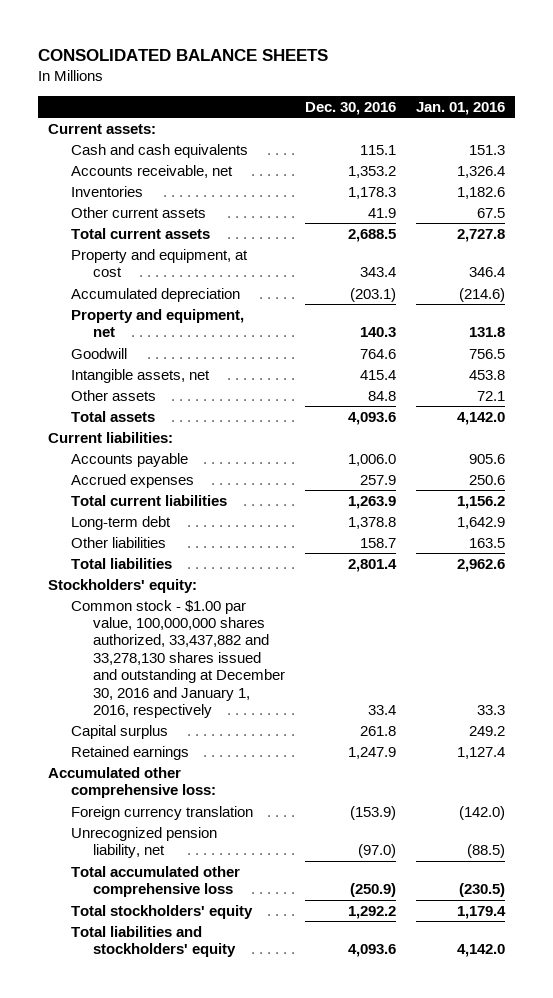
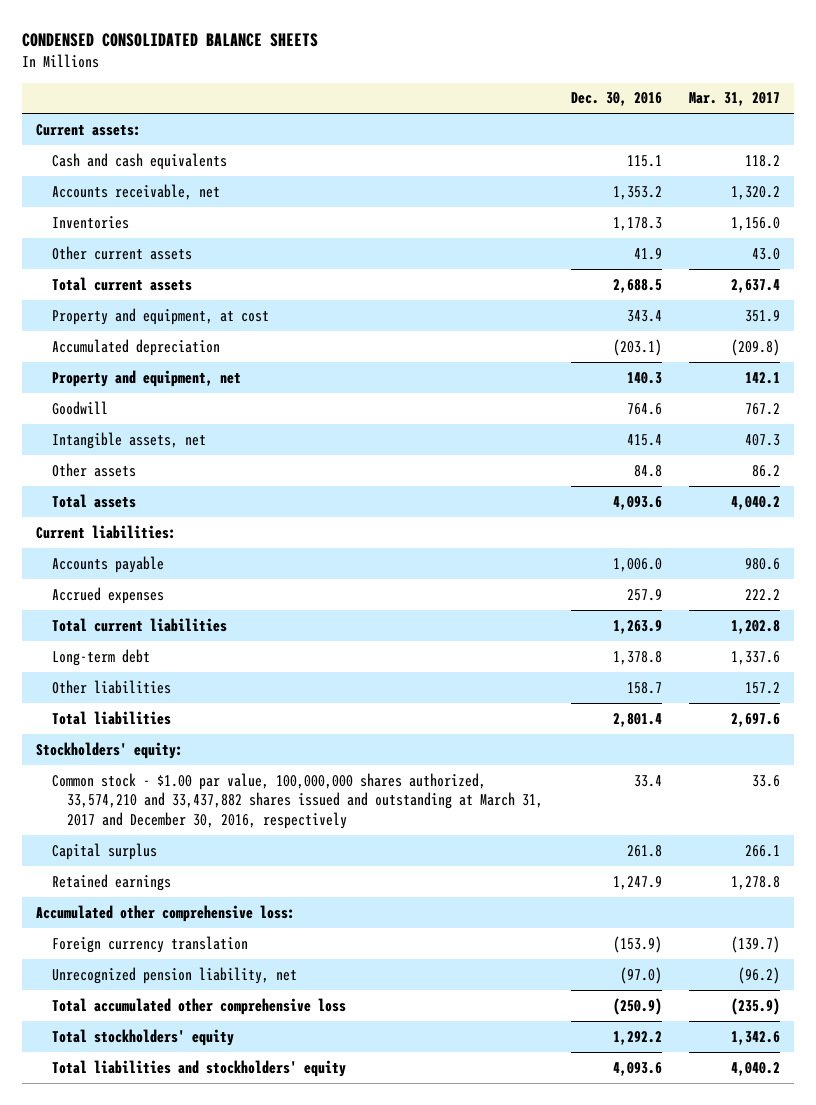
[38,49,329,62] CONSOLIDATED BALANCE SHEETS -> [22,33,319,48] CONDENSED CONSOLIDATED BALANCE SHEETS
[416,101,506,115] Jan. 01, 2016 -> none
none -> [688,92,780,107] Mar. 31, 2017
[70,599,286,718] Common stock - $1.00 par value, 100,000,000 shares authorized, 33,437,882 and 33,278,130 shares issued and outstanding at December 30, 2016 and January 1, 2016, respectively -> [51,772,544,829] Common stock - $1.00 par value, 100,000,000 shares authorized, 33,574,210 and 33,437,882 shares issued and outstanding at March 31, 2017 and December 30, 2016, respectively

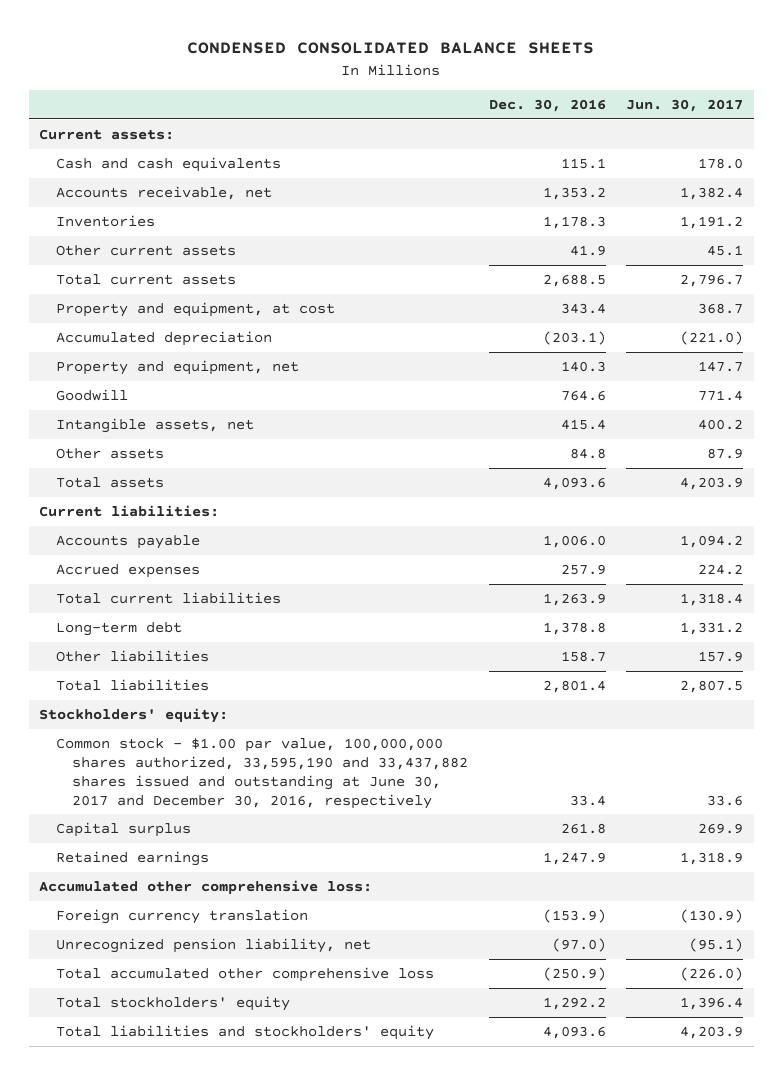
[688,92,780,107] Mar. 31, 2017 -> none
none -> [626,99,744,113] Jun. 30, 2017
[51,772,544,829] Common stock - $1.00 par value, 100,000,000 shares authorized, 33,574,210 and 33,437,882 shares issued and outstanding at March 31, 2017 and December 30, 2016, respectively -> [55,737,468,809] Common stock - $1.00 par value, 100,000,000 shares authorized, 33,595,190 and 33,437,882 shares issued and outstanding at June 30, 2017 and December 30, 2016, respectively

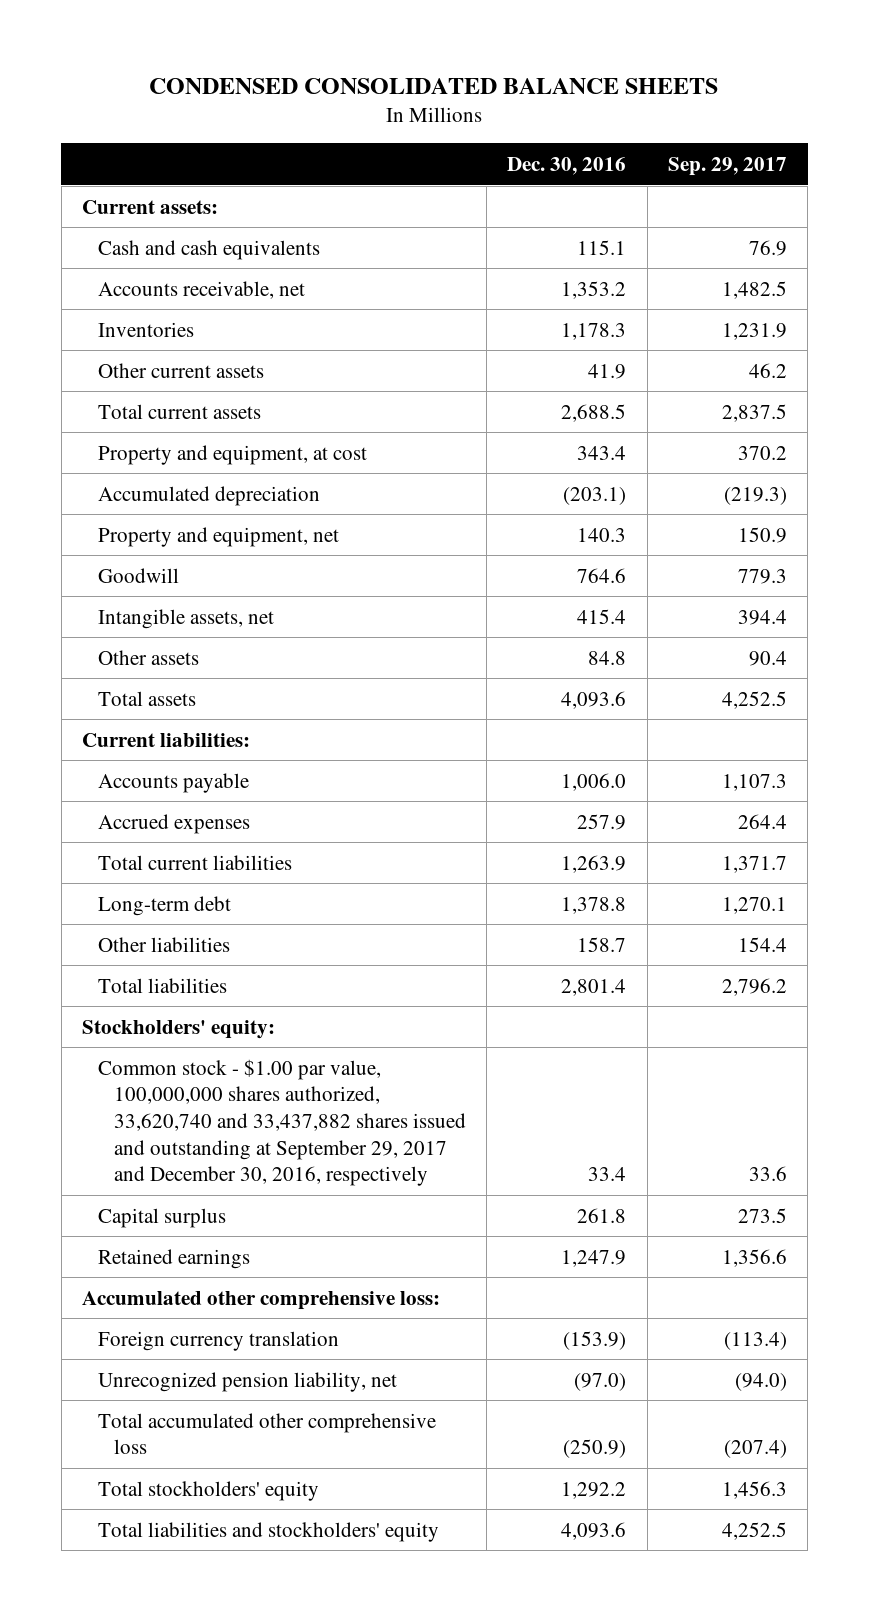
[626,99,744,113] Jun. 30, 2017 -> none
none -> [667,156,787,176] Sep. 29, 2017
[55,737,468,809] Common stock - $1.00 par value, 100,000,000 shares authorized, 33,595,190 and 33,437,882 shares issued and outstanding at June 30, 2017 and December 30, 2016, respectively -> [98,1058,467,1187] Common stock - $1.00 par value, 100,000,000 shares authorized, 33,620,740 and 33,437,882 shares issued and outstanding at September 29, 2017 and December 30, 2016, respectively

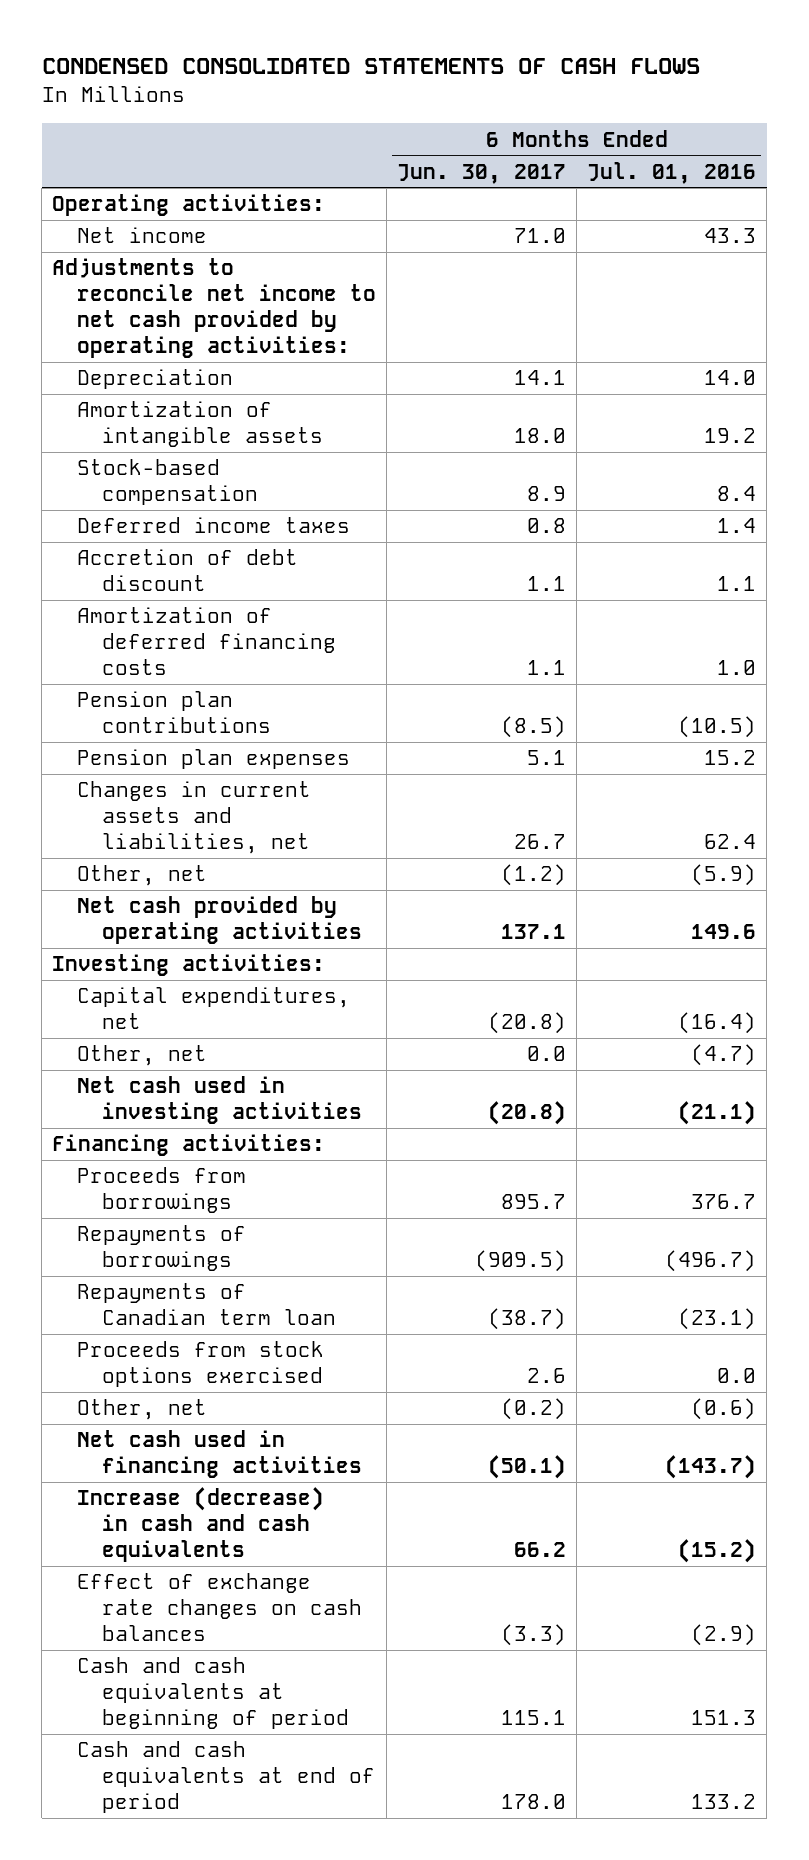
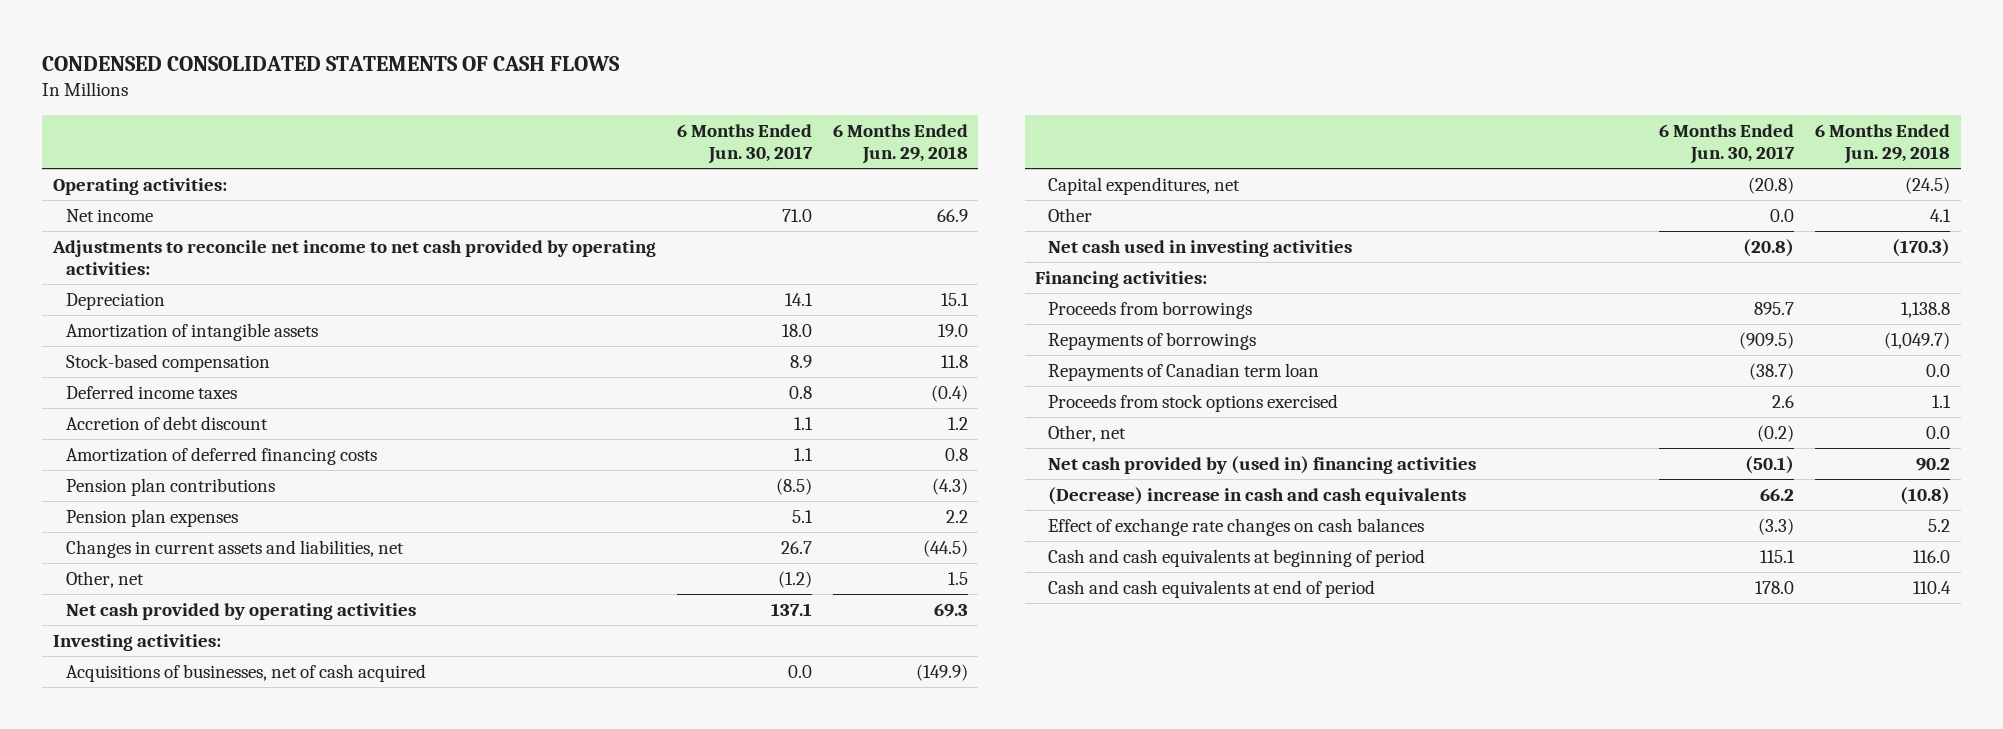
[587,161,757,184] Jul. 01, 2016 -> none
none -> [832,123,968,165] 6 Months Ended Jun. 29, 2018
none -> [65,663,426,682] Acquisitions of businesses, net of cash acquired
[77,1045,208,1067] Other, net -> [1048,207,1093,222] Other
[77,1430,362,1479] Net cash used in financing activities -> [1048,455,1477,474] Net cash provided by (used in) financing activities
[77,1487,325,1563] Increase (decrease) in cash and cash equivalents -> [1048,486,1467,505] (Decrease) increase in cash and cash equivalents

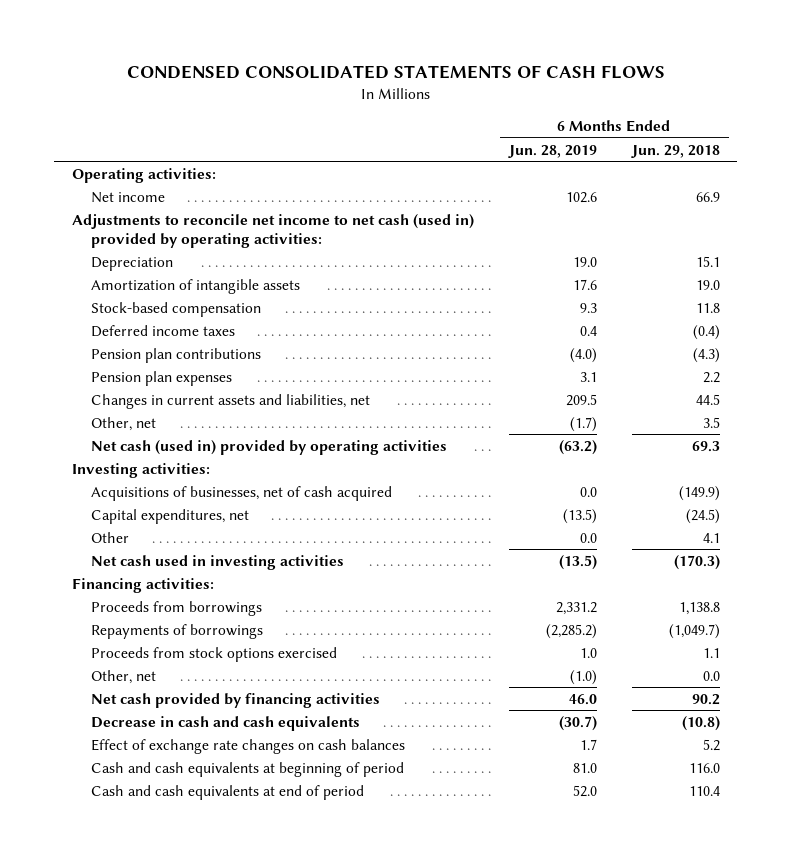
[676,123,813,165] 6 Months Ended Jun. 30, 2017 -> none
none -> [507,144,597,158] Jun. 28, 2019
[51,239,656,276] Adjustments to reconcile net income to net cash provided by operating activities: -> [71,213,474,248] Adjustments to reconcile net income to net cash (used in) provided by operating activities:
[65,415,268,430] Accretion of debt discount -> none
[65,446,377,465] Amortization of deferred financing costs -> none
[922,539,968,557] (44.5) -> [695,393,720,405] 44.5
[947,571,968,585] 1.5 -> [702,416,720,428] 3.5
[65,602,416,620] Net cash provided by operating activities -> [91,439,448,455] Net cash (used in) provided by operating activities
[1048,362,1320,381] Repayments of Canadian term loan -> none
[1048,455,1477,474] Net cash provided by (used in) financing activities -> [91,692,381,708] Net cash provided by financing activities
[1048,486,1467,505] (Decrease) increase in cash and cash equivalents -> [91,715,361,731] Decrease in cash and cash equivalents

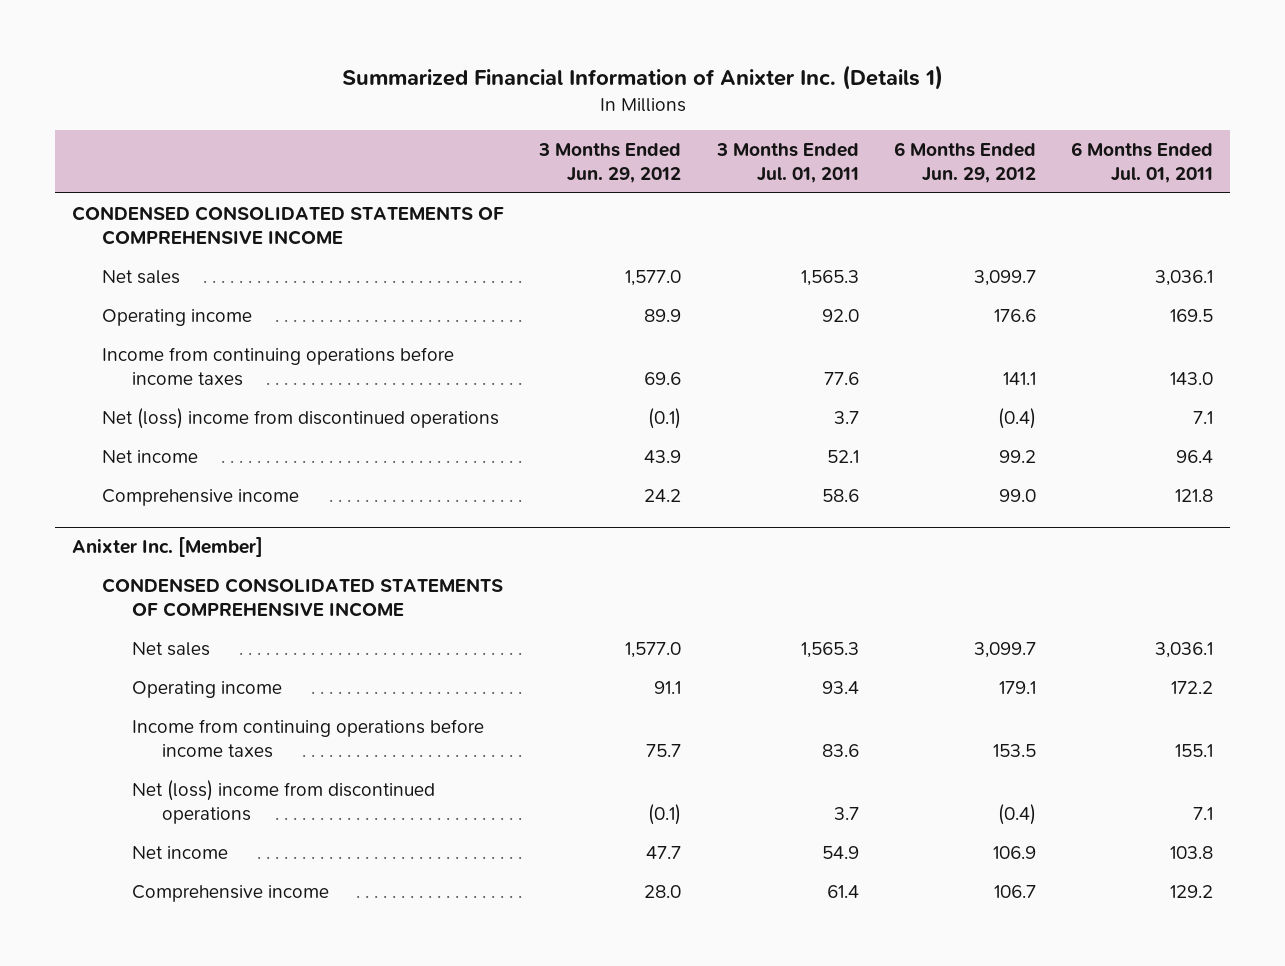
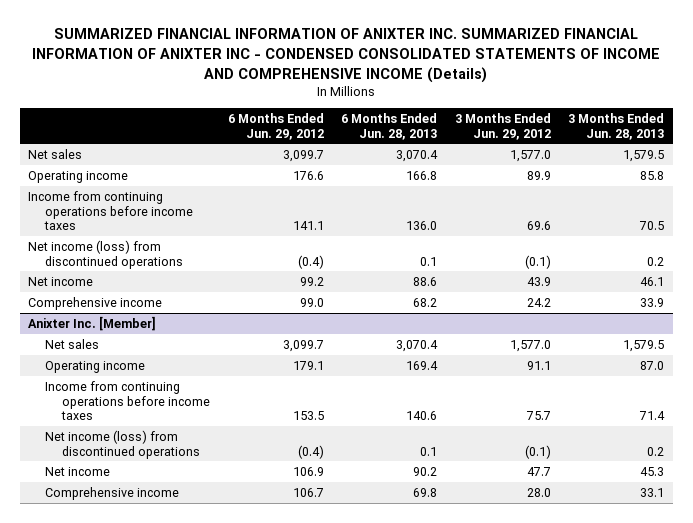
[341,64,943,90] Summarized Financial Information of Anixter Inc. (Details 1) -> [32,28,661,83] SUMMARIZED FINANCIAL INFORMATION OF ANIXTER INC. SUMMARIZED FINANCIAL INFORMATION OF ANIXTER INC - CONDENSED CONSOLIDATED STATEMENTS OF INCOME AND COMPREHENSIVE INCOME (Details)
[715,142,859,184] 3 Months Ended Jul. 01, 2011 -> none
[1070,141,1213,184] 6 Months Ended Jul. 01, 2011 -> none
none -> [341,112,438,140] 6 Months Ended Jun. 28, 2013
none -> [568,112,665,140] 3 Months Ended Jun. 28, 2013
[72,205,505,246] CONDENSED CONSOLIDATED STATEMENTS OF COMPREHENSIVE INCOME -> none
[102,407,500,429] Net (loss) income from discontinued operations -> [28,239,184,269] Net income (loss) from discontinued operations
[102,577,504,618] CONDENSED CONSOLIDATED STATEMENTS OF COMPREHENSIVE INCOME -> none
[131,779,435,825] Net (loss) income from discontinued operations -> [45,429,201,459] Net income (loss) from discontinued operations

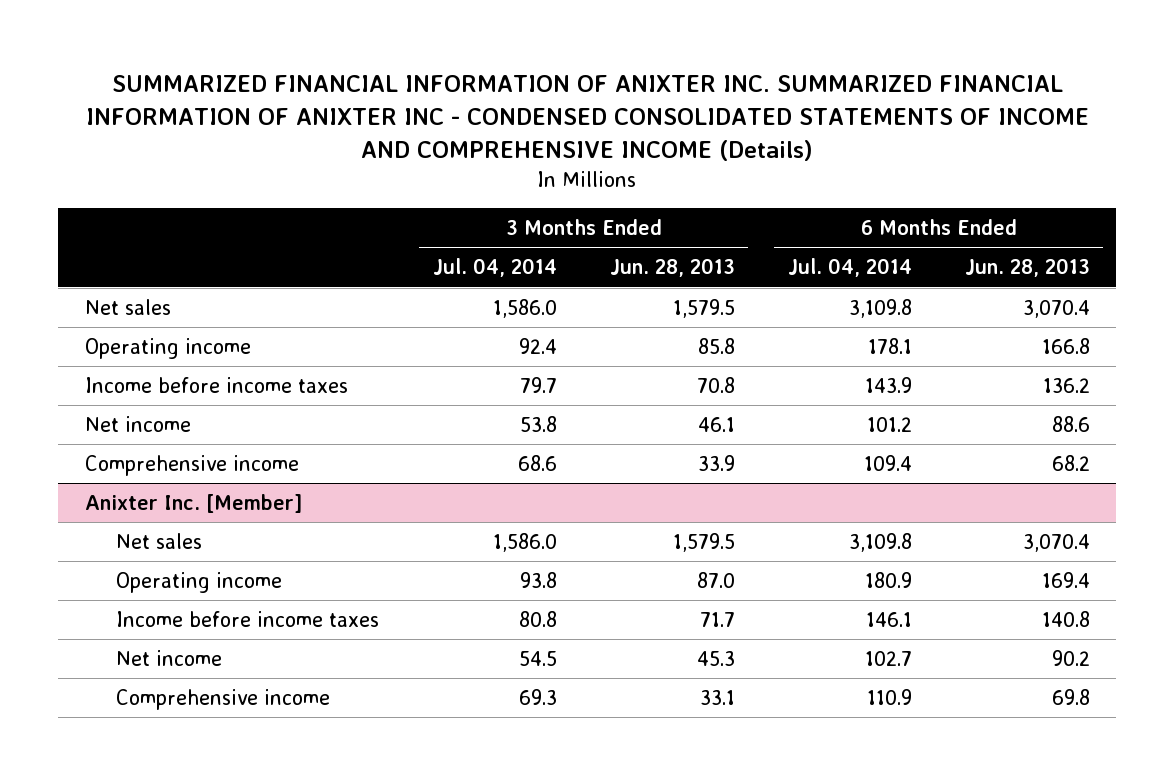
[227,112,324,140] 6 Months Ended Jun. 29, 2012 -> none
[454,112,551,140] 3 Months Ended Jun. 29, 2012 -> none
none -> [432,258,557,278] Jul. 04, 2014
none -> [787,258,912,278] Jul. 04, 2014
[28,239,184,269] Net income (loss) from discontinued operations -> none
[28,190,194,231] Income from continuing operations before income taxes -> [84,376,348,393] Income before income taxes
[406,221,438,231] 136.0 -> [1042,377,1090,393] 136.2
[639,221,665,231] 70.5 -> [696,376,735,393] 70.8
[45,429,201,459] Net income (loss) from discontinued operations -> none
[45,380,211,421] Income from continuing operations before income taxes -> [116,610,380,627] Income before income taxes
[406,411,438,421] 140.6 -> [1041,610,1090,627] 140.8
[639,411,666,421] 71.4 -> [699,611,735,627] 71.7

